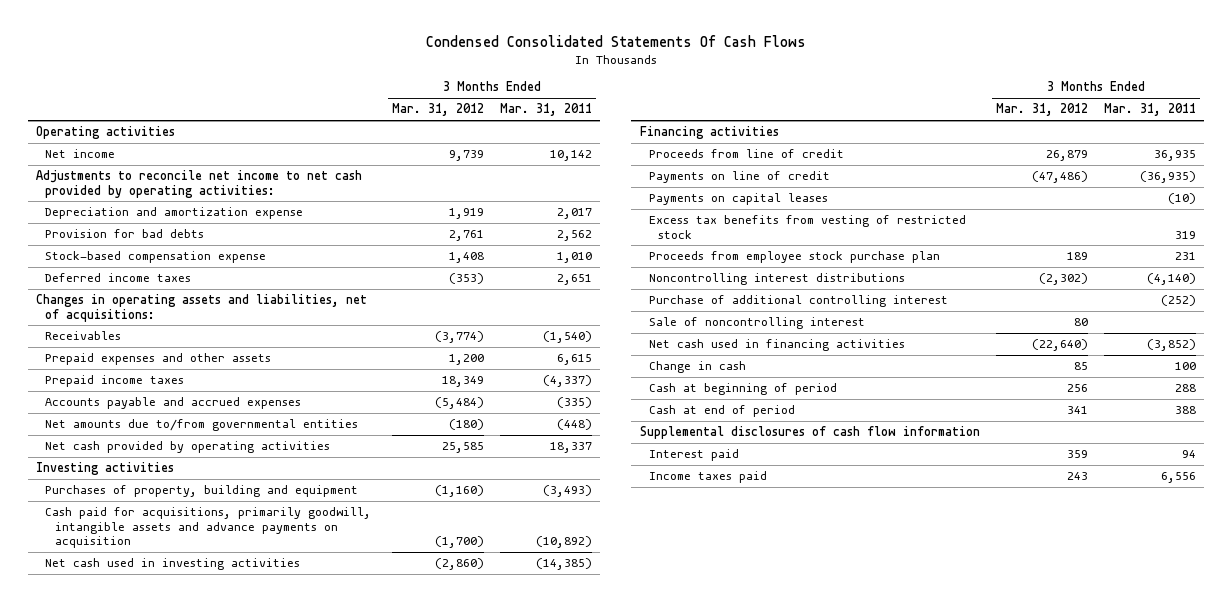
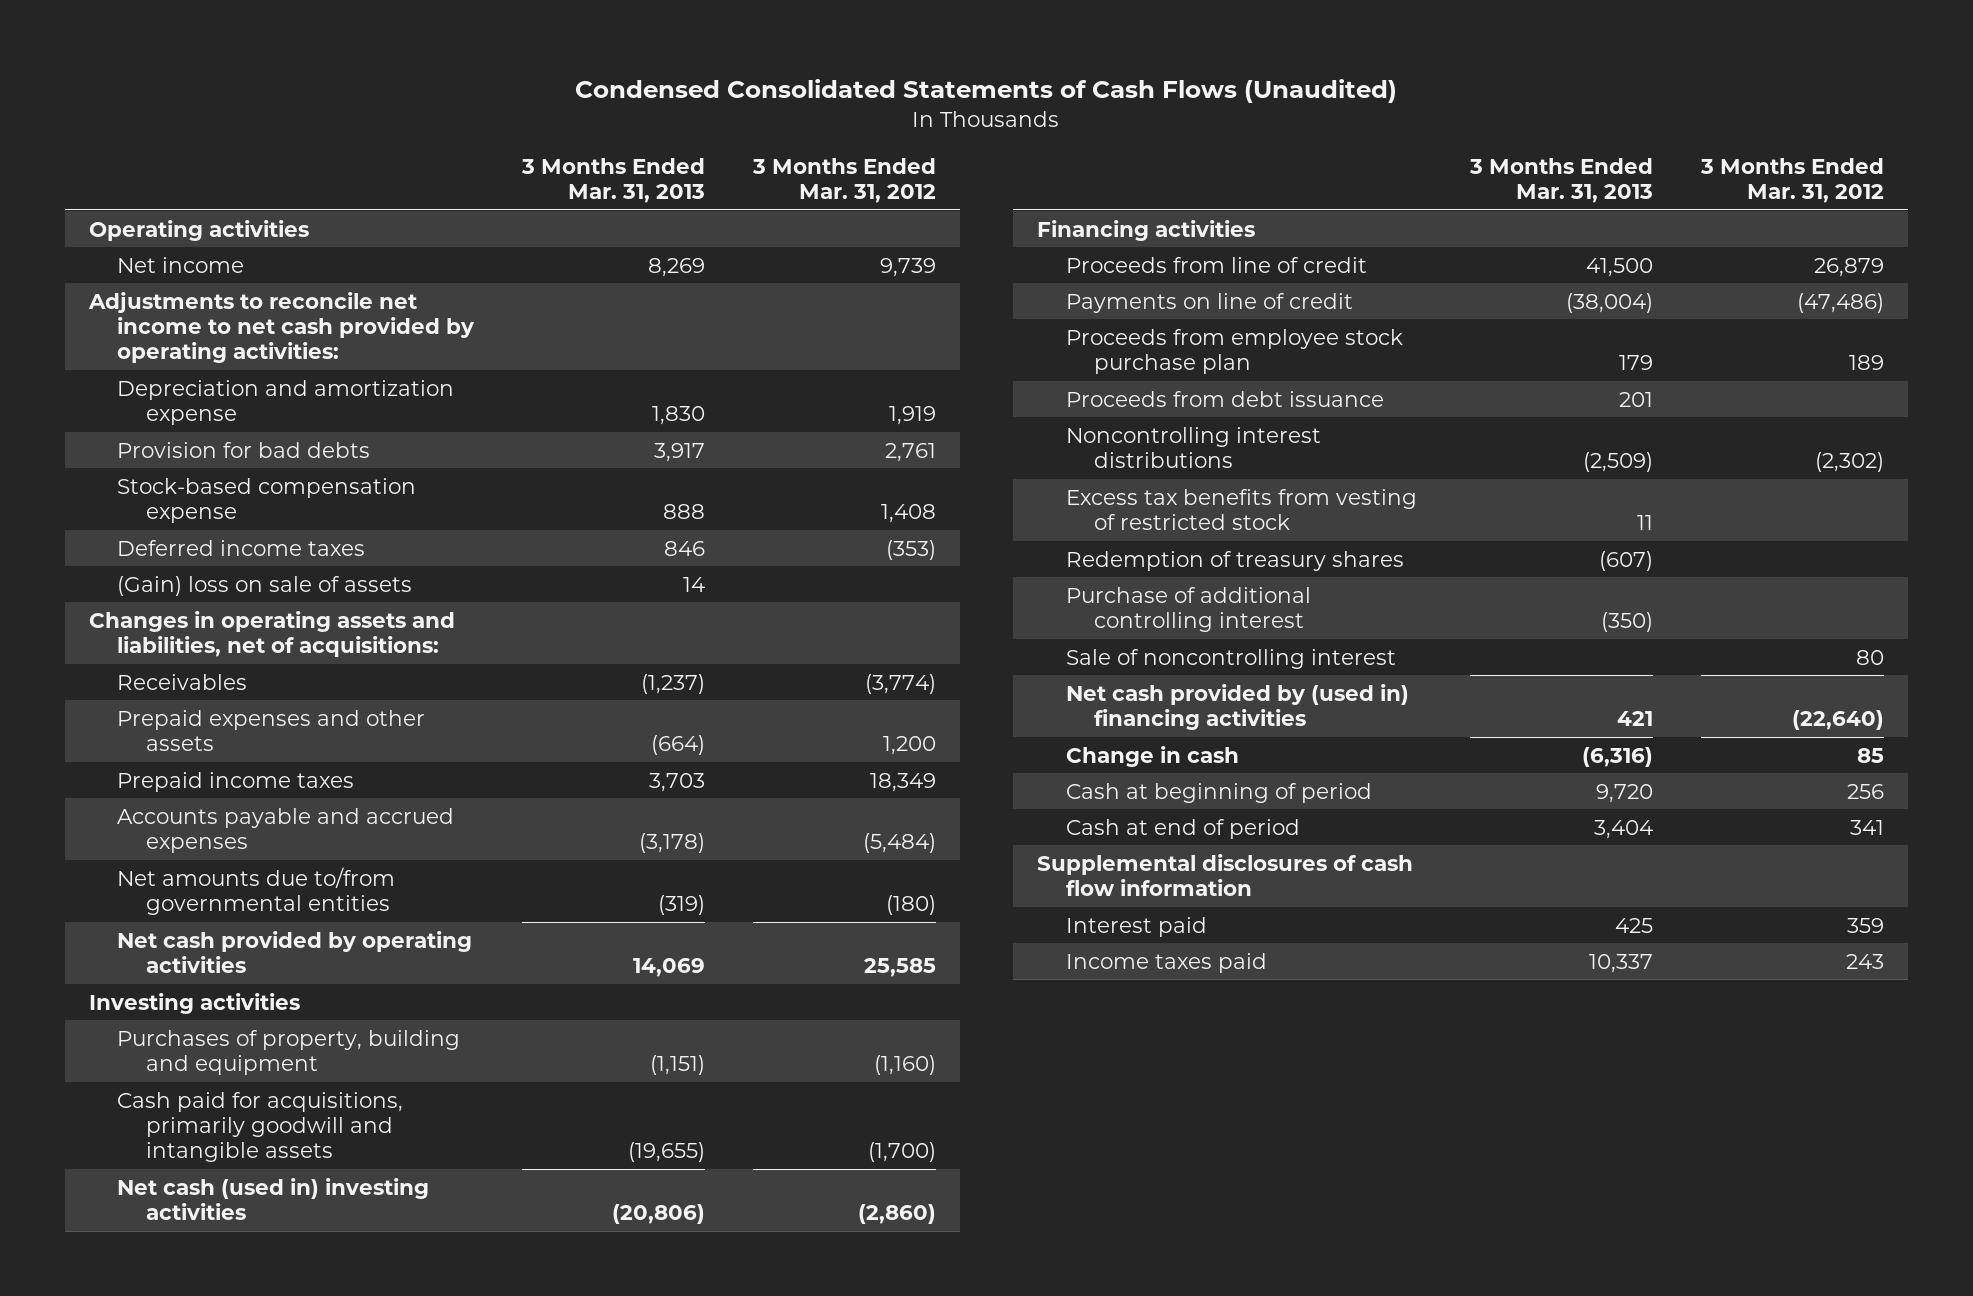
[425,35,806,48] Condensed Consolidated Statements Of Cash Flows -> [575,78,1398,103] Condensed Consolidated Statements of Cash Flows (Unaudited)
[500,103,593,117] Mar. 31, 2011 -> none
none -> [520,157,705,204] 3 Months Ended Mar. 31, 2013
none -> [117,575,413,596] (Gain) loss on sale of assets
[45,507,372,548] Cash paid for acquisitions, primarily goodwill, intangible assets and advance payments on acquisition -> [117,1091,404,1163] Cash paid for acquisitions, primarily goodwill and intangible assets
[45,558,301,571] Net cash used in investing activities -> [117,1177,430,1220] Net cash (used in) investing activities
[648,193,828,206] Payments on capital leases -> none
none -> [1065,390,1384,407] Proceeds from debt issuance
[648,215,966,239] Excess tax benefits from vesting of restricted stock -> [1065,488,1417,530] Excess tax benefits from vesting of restricted stock
none -> [1065,550,1404,571] Redemption of treasury shares
[648,339,905,352] Net cash used in financing activities -> [1065,683,1409,730] Net cash provided by (used in) financing activities

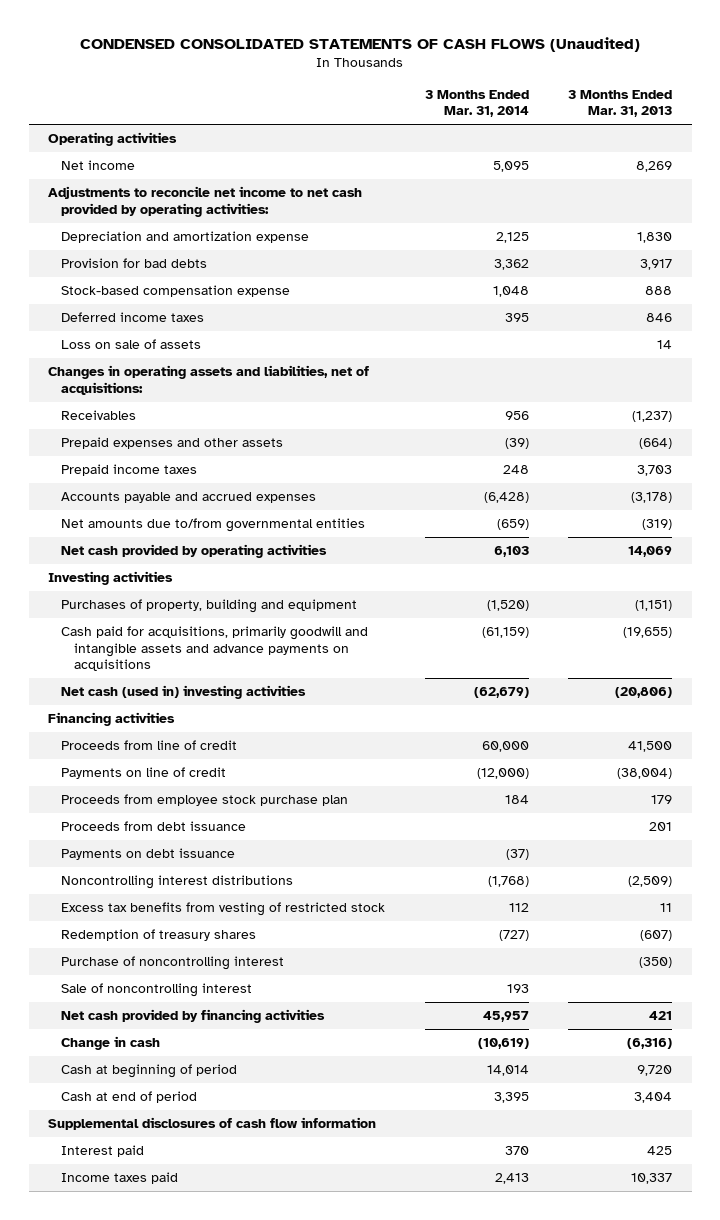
[575,78,1398,103] Condensed Consolidated Statements of Cash Flows (Unaudited) -> [80,37,641,53] CONDENSED CONSOLIDATED STATEMENTS OF CASH FLOWS (Unaudited)
[751,157,936,204] 3 Months Ended Mar. 31, 2012 -> none
none -> [424,89,529,118] 3 Months Ended Mar. 31, 2014
[117,575,413,596] (Gain) loss on sale of assets -> [61,339,202,350] Loss on sale of assets
[117,1091,404,1163] Cash paid for acquisitions, primarily goodwill and intangible assets -> [61,626,369,672] Cash paid for acquisitions, primarily goodwill and intangible assets and advance payments on acquisitions
none -> [61,848,236,861] Payments on debt issuance
[1065,586,1311,632] Purchase of additional controlling interest -> [61,956,285,971] Purchase of noncontrolling interest
[1065,683,1409,730] Net cash provided by (used in) financing activities -> [61,1009,326,1024] Net cash provided by financing activities

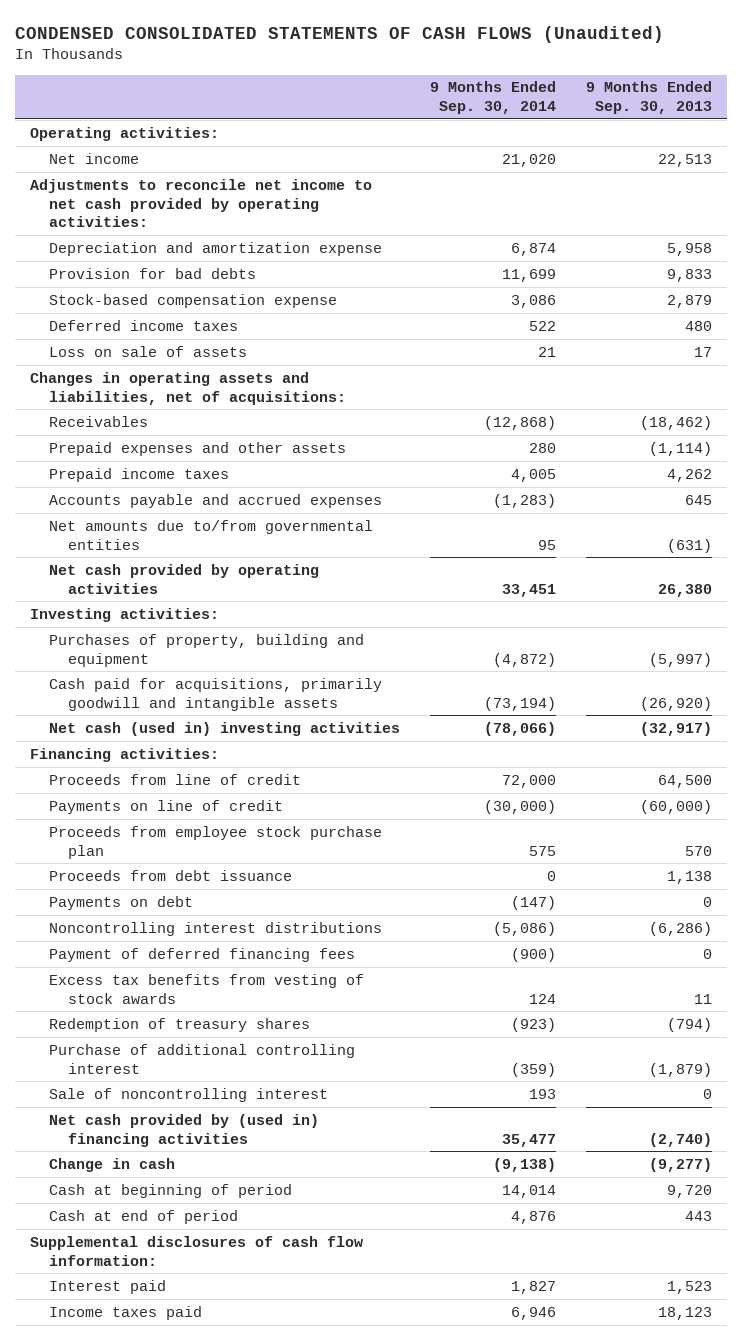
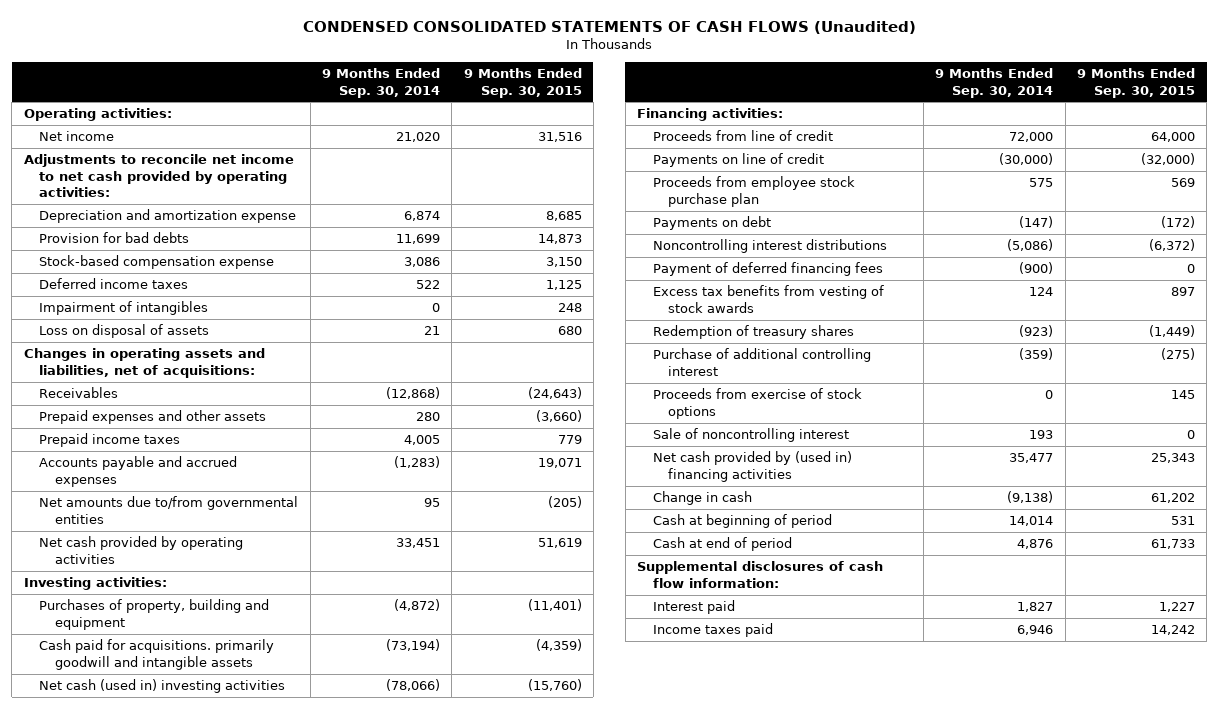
[585,81,712,115] 9 Months Ended Sep. 30, 2013 -> none
none -> [463,68,582,98] 9 Months Ended Sep. 30, 2015
none -> [39,301,209,316] Impairment of intangibles
[49,345,248,357] Loss on sale of assets -> [39,324,210,339] Loss on disposal of assets
[49,677,383,711] Cash paid for acquisitions, primarily goodwill and intangible assets -> [39,639,275,670] Cash paid for acquisitions. primarily goodwill and intangible assets
[49,869,293,881] Proceeds from debt issuance -> none
none -> [652,388,862,419] Proceeds from exercise of stock options

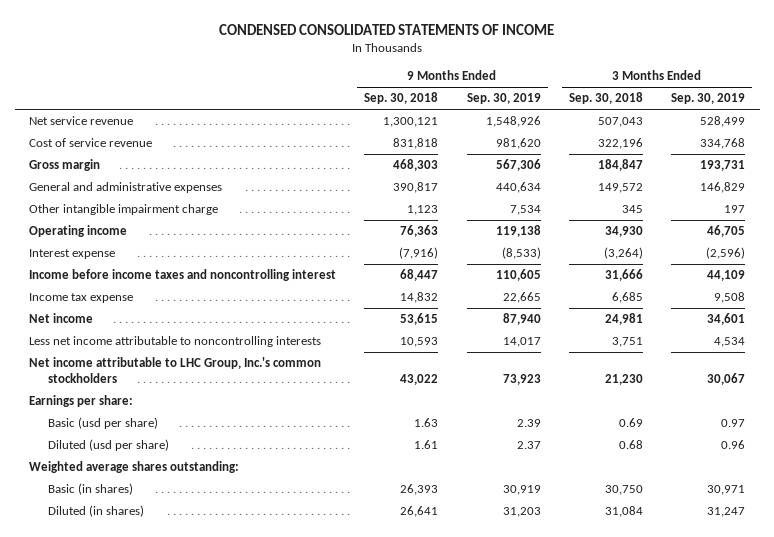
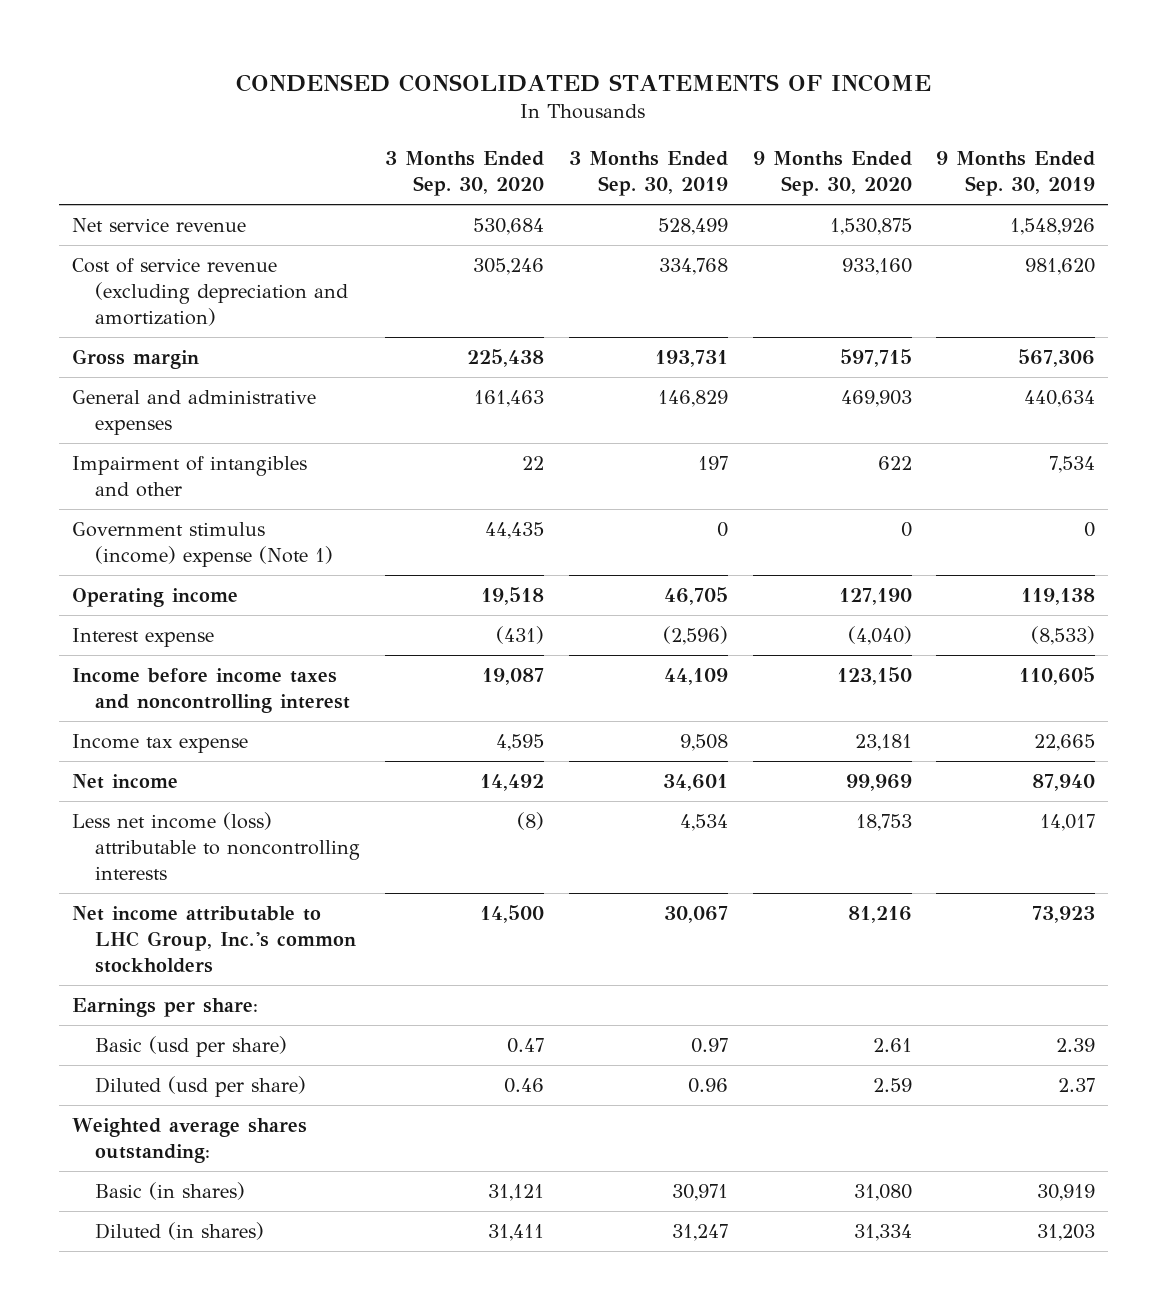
[364,92,439,105] Sep. 30, 2018 -> none
[569,92,644,105] Sep. 30, 2018 -> none
none -> [385,151,545,197] 3 Months Ended Sep. 30, 2020
none -> [752,151,912,197] 9 Months Ended Sep. 30, 2020
[28,138,152,148] Cost of service revenue -> [71,258,349,326] Cost of service revenue (excluding depreciation and amortization)
[28,204,218,216] Other intangible impairment charge -> [71,456,307,497] Impairment of intangibles and other
none -> [71,522,334,567] Government stimulus (income) expense (Note 1)
[28,336,321,348] Less net income attributable to noncontrolling interests -> [71,812,361,880] Less net income (loss) attributable to noncontrolling interests

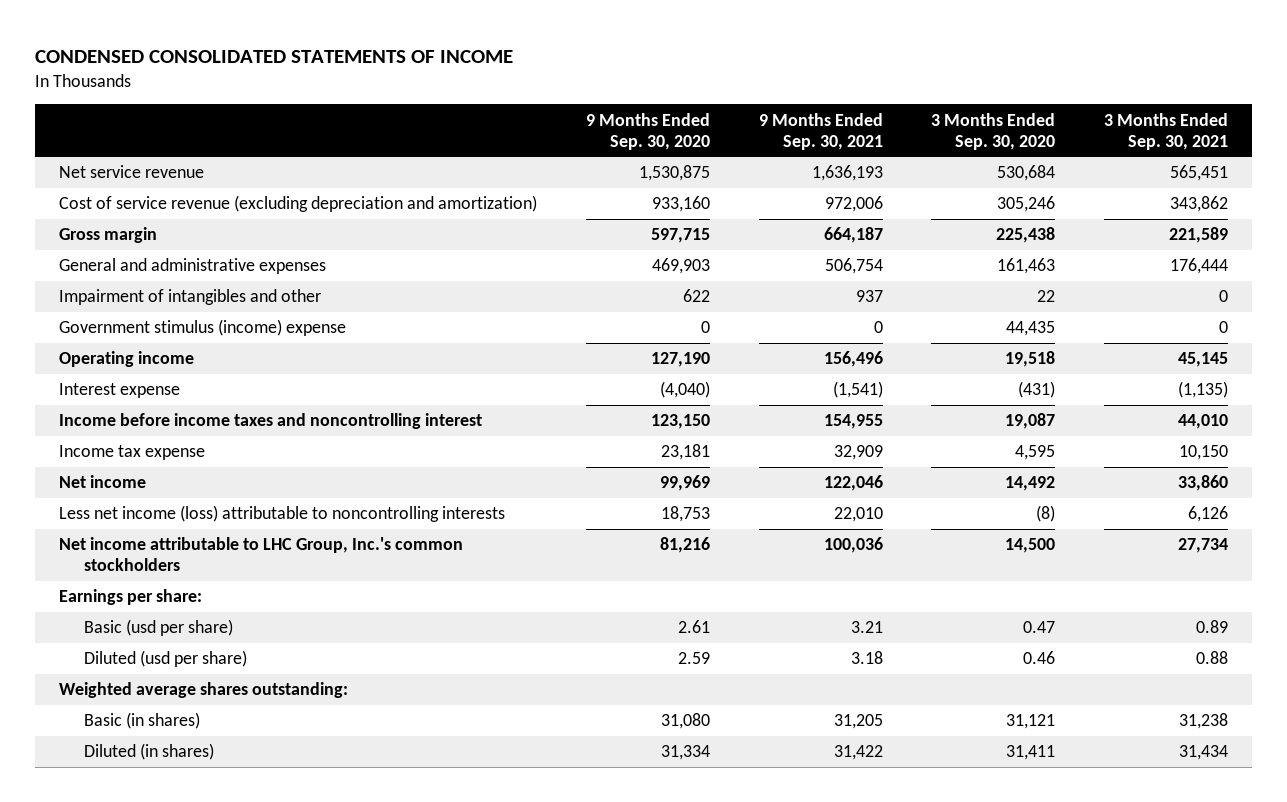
[568,151,728,197] 3 Months Ended Sep. 30, 2019 -> none
[936,151,1096,197] 9 Months Ended Sep. 30, 2019 -> none
none -> [758,112,883,150] 9 Months Ended Sep. 30, 2021
none -> [1103,112,1228,150] 3 Months Ended Sep. 30, 2021
[71,522,334,567] Government stimulus (income) expense (Note 1) -> [59,319,347,337] Government stimulus (income) expense

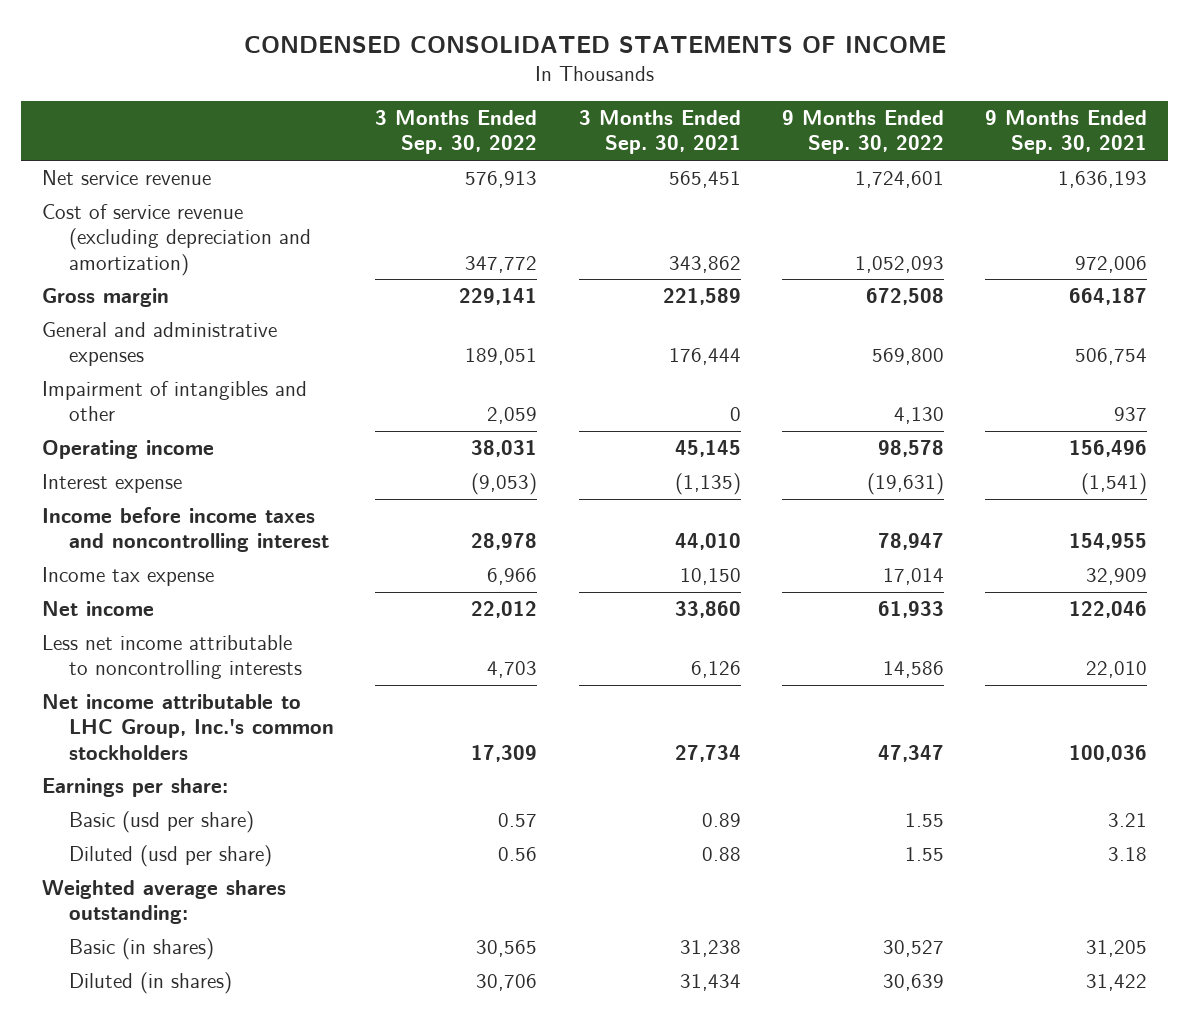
[586,112,711,150] 9 Months Ended Sep. 30, 2020 -> none
[931,112,1056,150] 3 Months Ended Sep. 30, 2020 -> none
none -> [375,110,538,155] 3 Months Ended Sep. 30, 2022
none -> [781,110,944,155] 9 Months Ended Sep. 30, 2022
[59,319,347,337] Government stimulus (income) expense -> none
[59,505,506,523] Less net income (loss) attributable to noncontrolling interests -> [42,635,302,680] Less net income attributable to noncontrolling interests

